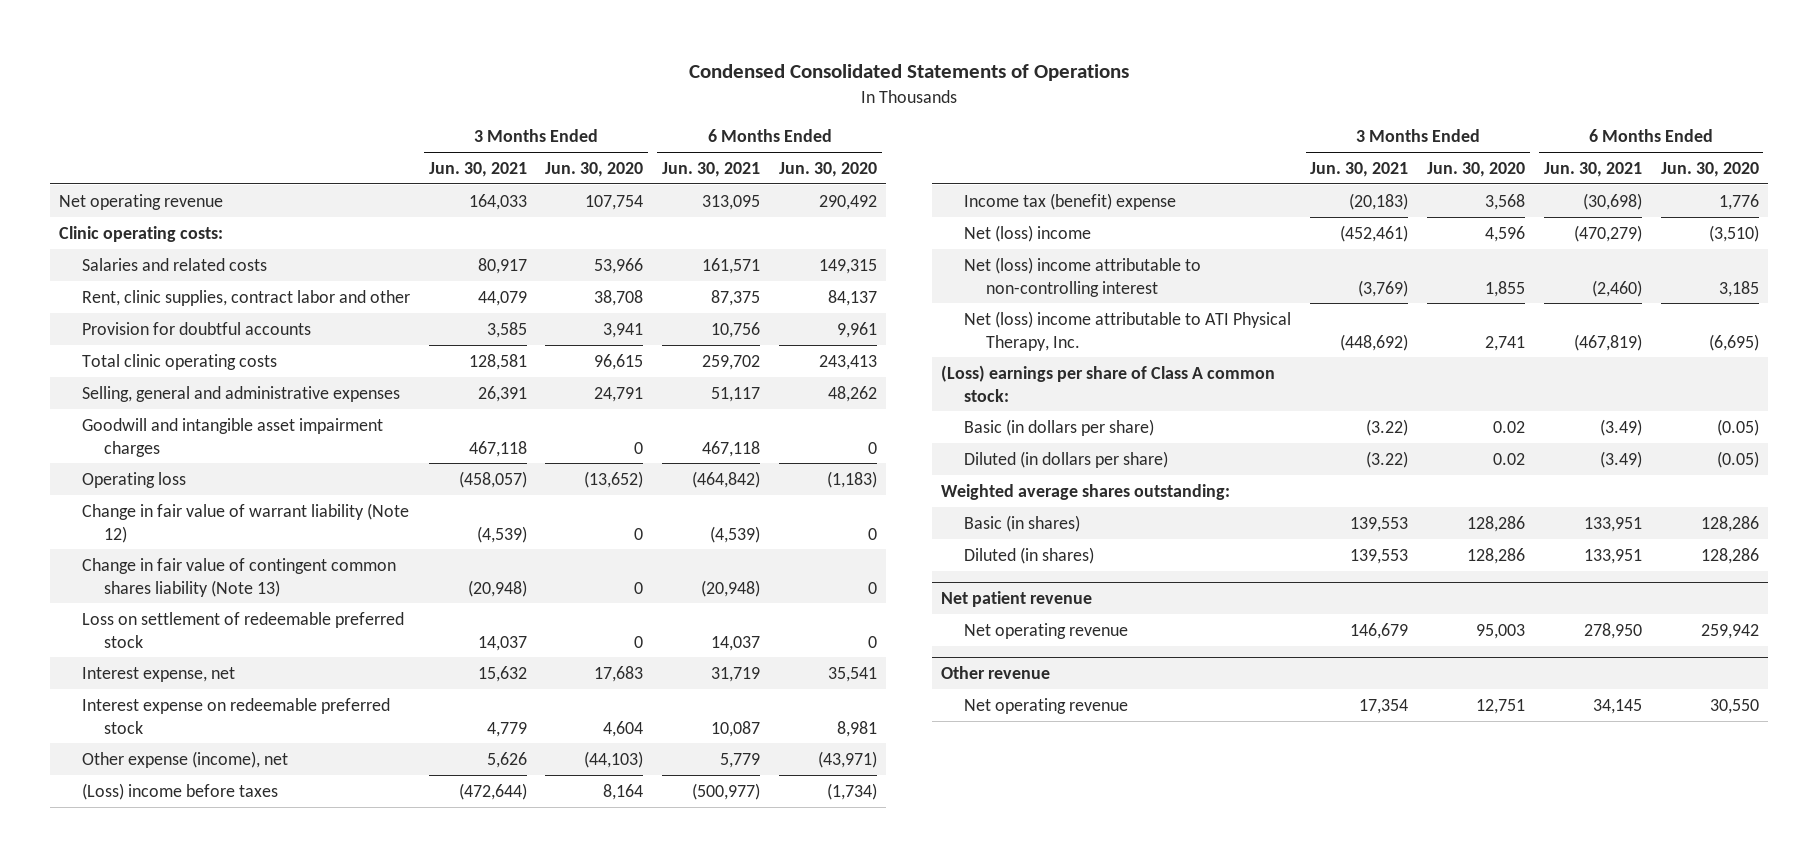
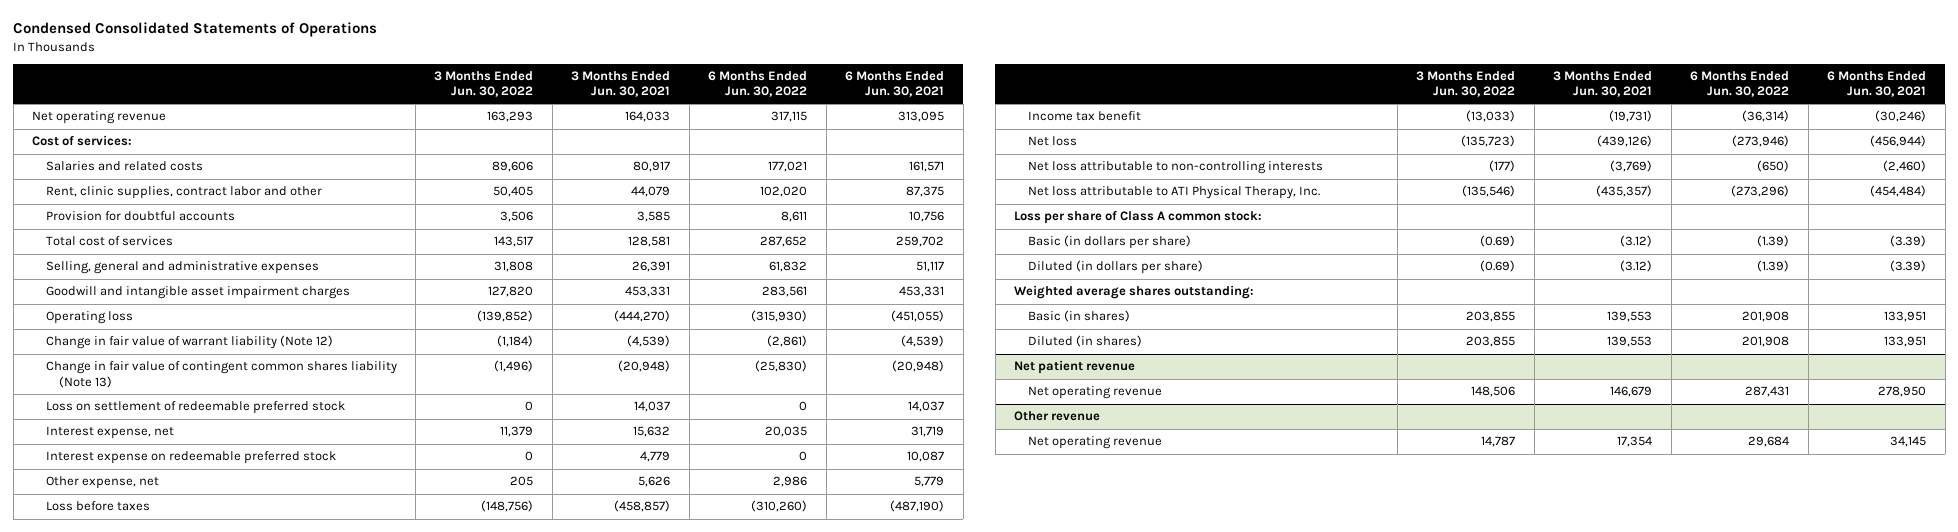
[545,162,644,178] Jun. 30, 2020 -> none
[778,162,877,178] Jun. 30, 2020 -> none
none -> [434,70,534,98] 3 Months Ended Jun. 30, 2022
none -> [708,70,808,98] 6 Months Ended Jun. 30, 2022
[59,225,224,242] Clinic operating costs: -> [32,135,133,147] Cost of services:
[81,353,277,370] Total clinic operating costs -> [45,236,173,247] Total cost of services
[468,440,527,457] 467,118 -> [625,286,671,298] 453,331
[702,440,761,457] 467,118 -> [899,286,945,298] 453,331
[458,470,527,488] (458,057) -> [614,310,671,323] (444,270)
[692,470,761,488] (464,842) -> [891,310,945,323] (451,055)
[81,750,288,768] Other expense (income), net -> [45,476,159,490] Other expense, net
[81,782,278,800] (Loss) income before taxes -> [45,501,150,512] Loss before taxes
[458,782,527,800] (472,644) -> [614,500,671,513] (458,857)
[692,782,761,800] (500,977) -> [890,500,945,513] (487,190)
[963,192,1176,210] Income tax (benefit) expense -> [1027,111,1141,122] Income tax benefit
[1349,192,1409,210] (20,183) -> [1609,110,1653,123] (19,731)
[1582,192,1642,210] (30,698) -> [1875,110,1927,123] (30,246)
[963,224,1091,242] Net (loss) income -> [1027,136,1077,147] Net loss
[1340,224,1409,242] (452,461) -> [1597,135,1653,148] (439,126)
[1573,224,1642,242] (470,279) -> [1870,135,1927,148] (456,944)
[963,256,1201,297] Net (loss) income attributable to non-controlling interest -> [1027,161,1323,175] Net loss attributable to non-controlling interests
[963,310,1291,351] Net (loss) income attributable to ATI Physical Therapy, Inc. -> [1027,186,1320,200] Net loss attributable to ATI Physical Therapy, Inc.
[1340,333,1409,351] (448,692) -> [1596,185,1653,198] (435,357)
[1573,333,1642,351] (467,819) -> [1870,185,1927,198] (454,484)
[941,364,1276,402] (Loss) earnings per share of Class A common stock: -> [1014,210,1263,225] Loss per share of Class A common stock:
[1366,418,1409,436] (3.22) -> [1620,235,1653,248] (3.12)
[1599,418,1642,436] (3.49) -> [1890,235,1927,248] (3.39)
[1366,450,1409,468] (3.22) -> [1620,260,1653,273] (3.12)
[1599,450,1642,468] (3.49) -> [1890,260,1927,273] (3.39)

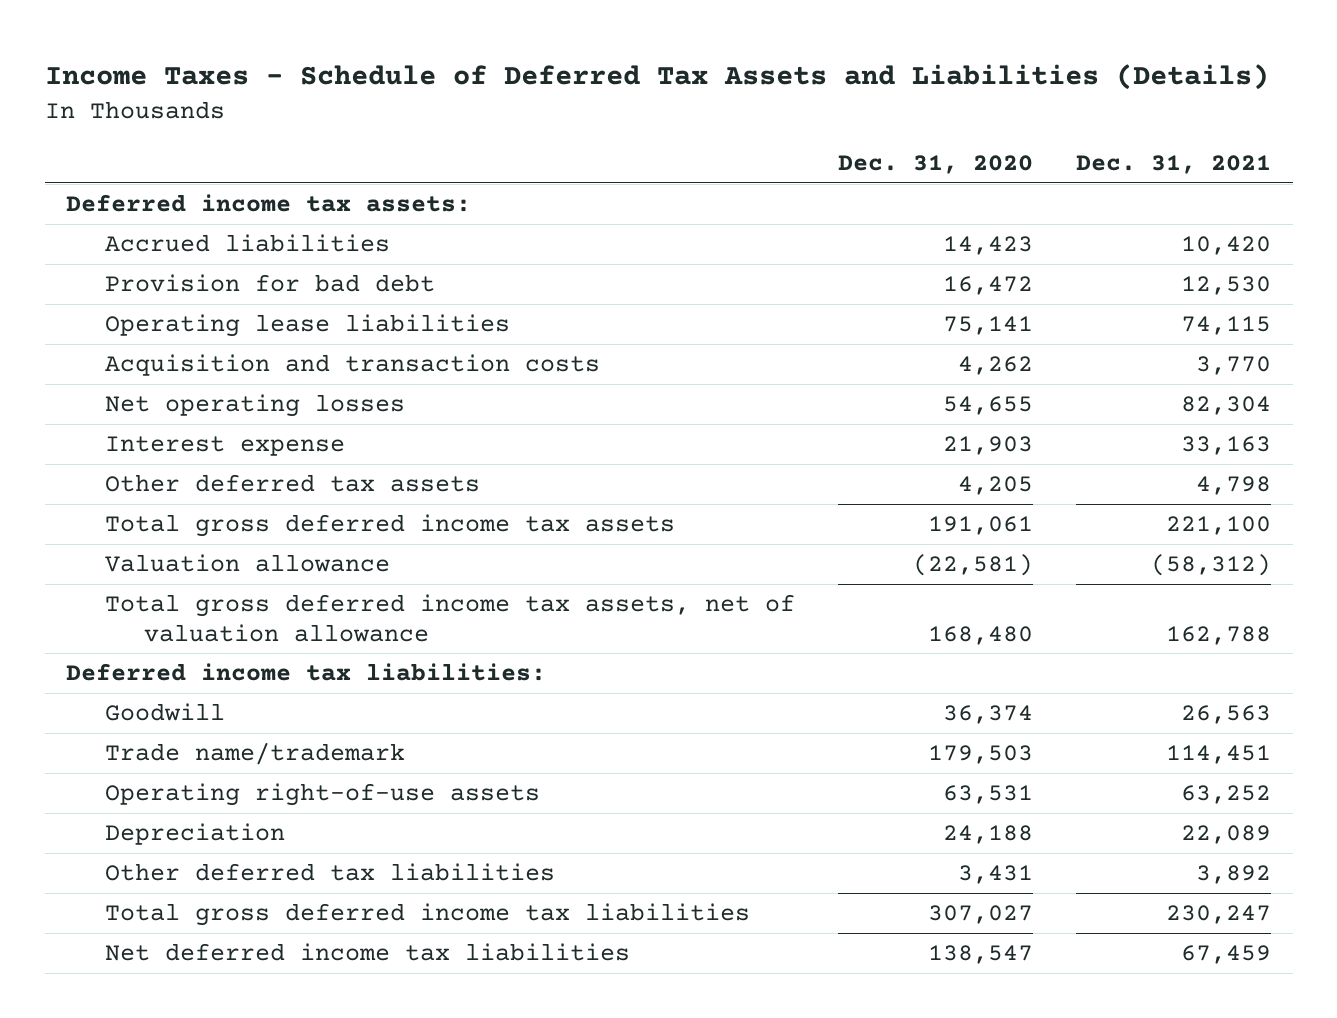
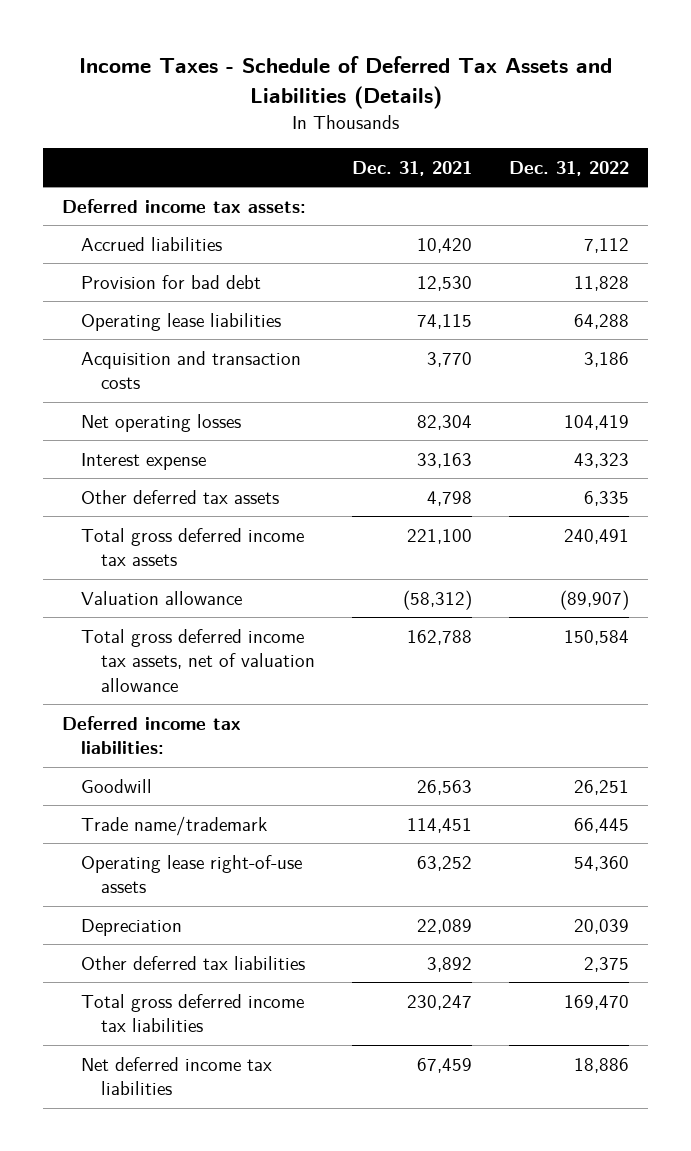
[838,155,1034,175] Dec. 31, 2020 -> none
none -> [509,160,630,176] Dec. 31, 2022
[105,783,541,807] Operating right-of-use assets -> [81,854,303,894] Operating lease right-of-use assets

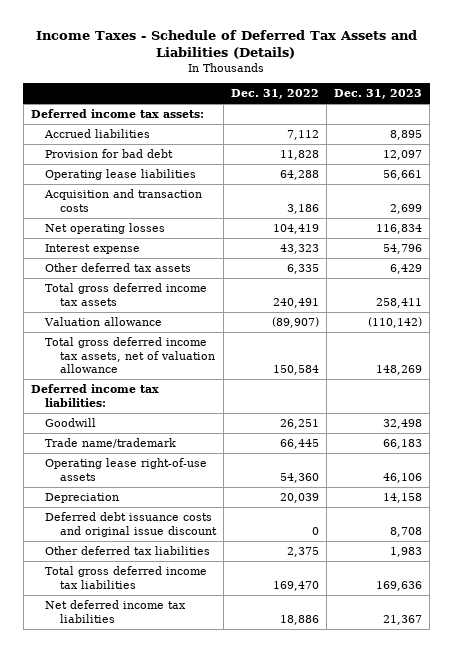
[352,160,473,176] Dec. 31, 2021 -> none
none -> [334,89,423,100] Dec. 31, 2023
none -> [45,512,218,537] Deferred debt issuance costs and original issue discount

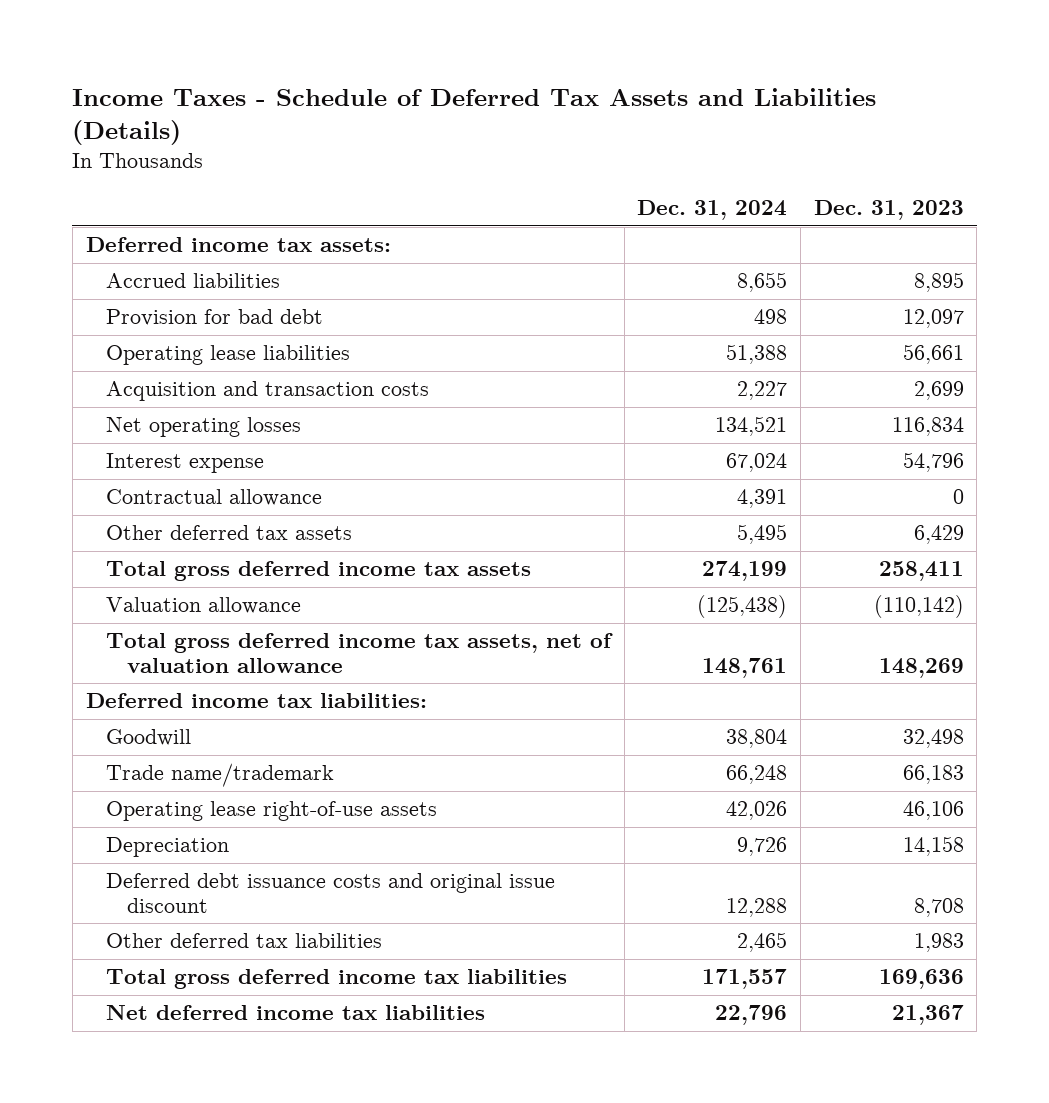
[231,89,320,100] Dec. 31, 2022 -> none
none -> [637,200,788,221] Dec. 31, 2024
none -> [106,489,323,507] Contractual allowance

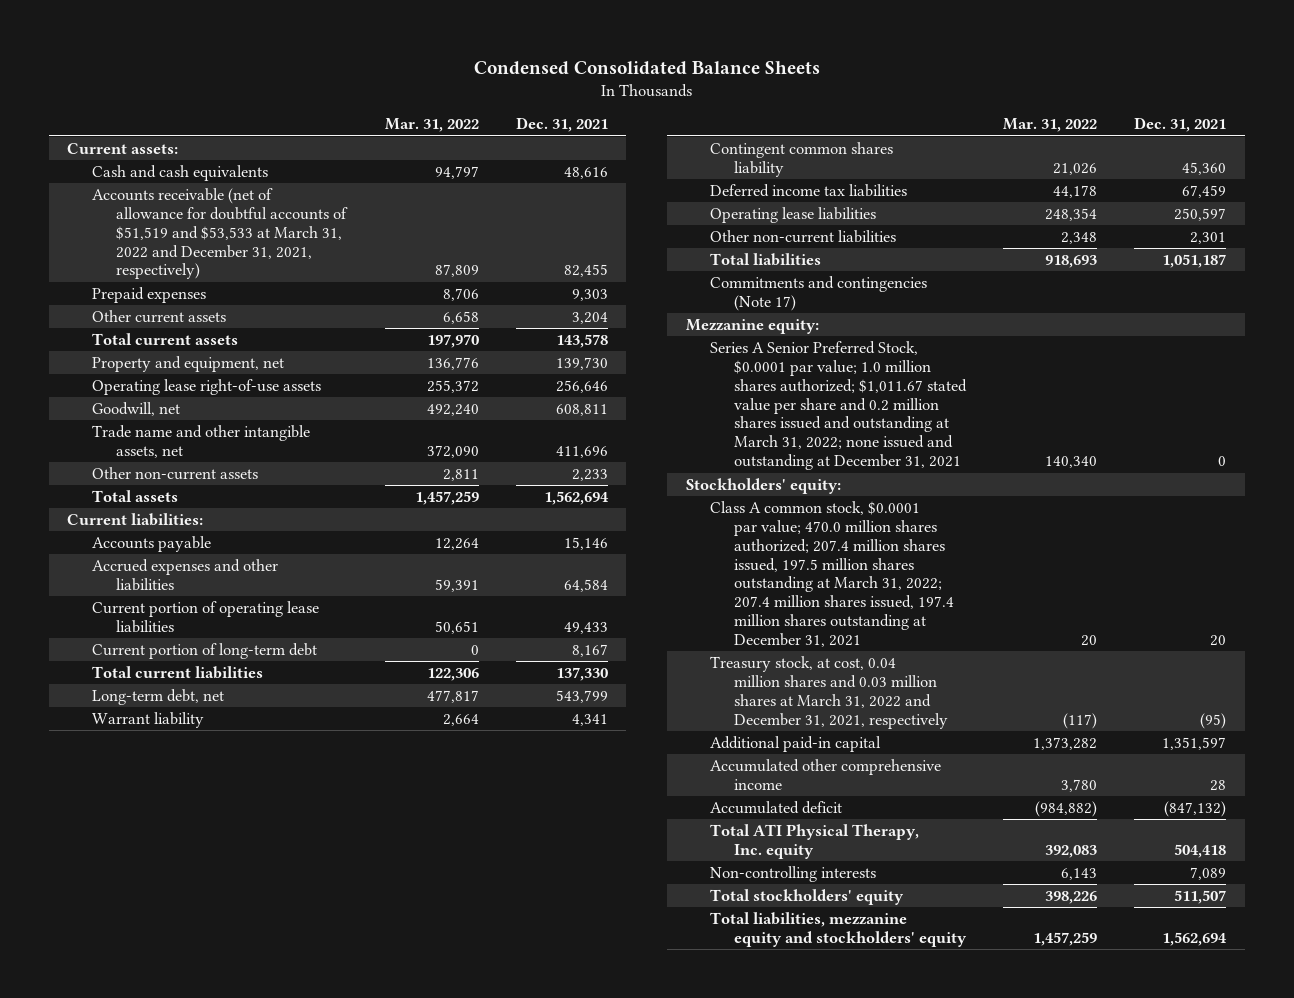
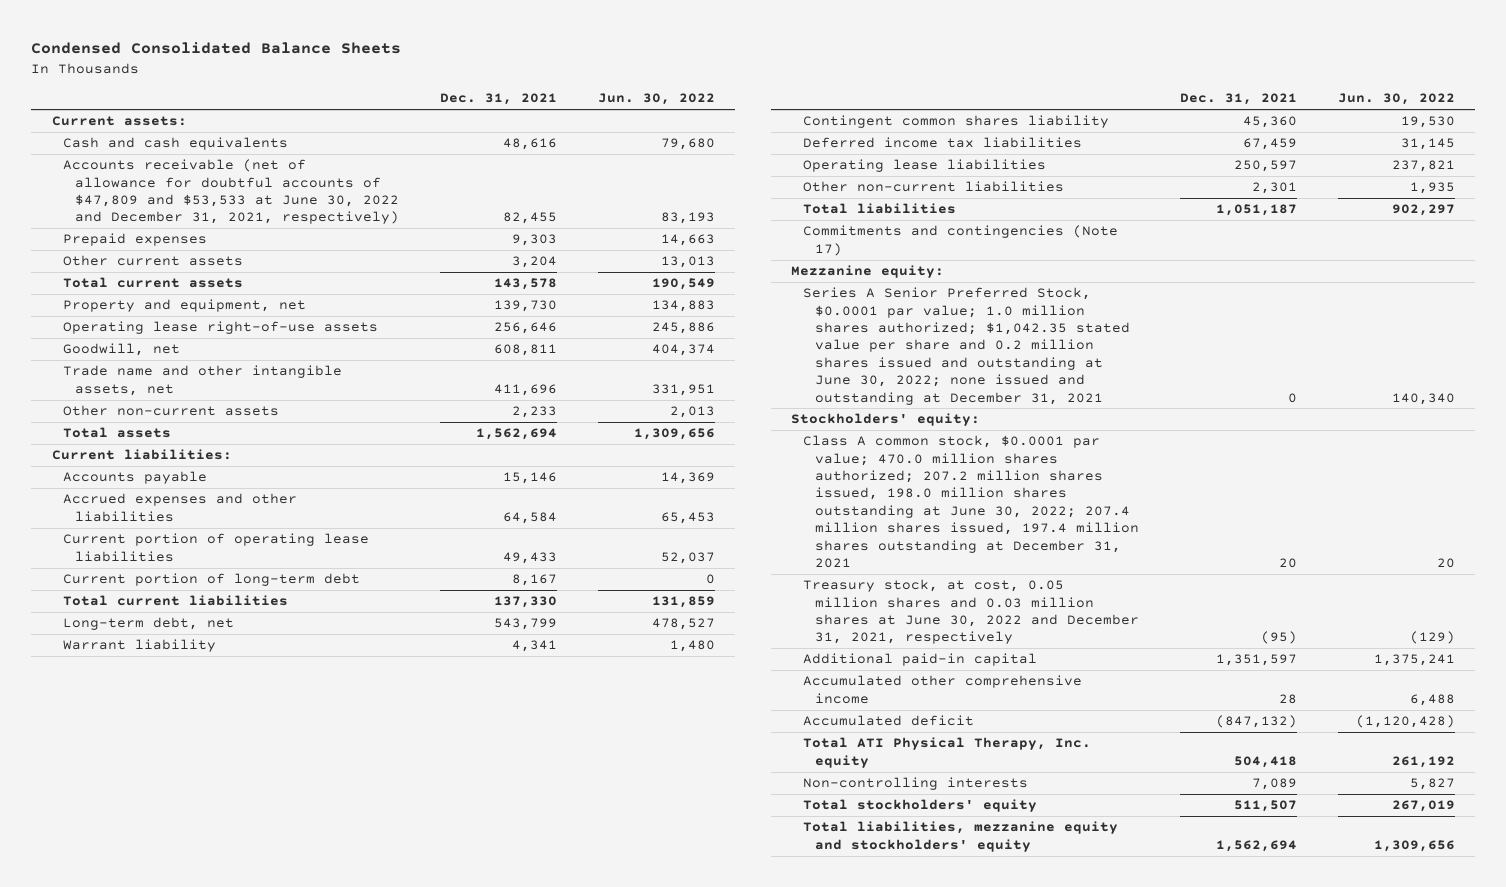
[384,118,479,133] Mar. 31, 2022 -> none
none -> [597,93,715,106] Jun. 30, 2022
[91,187,348,280] Accounts receivable (net of allowance for doubtful accounts of $51,519 and $53,533 at March 31, 2022 and December 31, 2021, respectively) -> [63,159,400,225] Accounts receivable (net of allowance for doubtful accounts of $47,809 and $53,533 at June 30, 2022 and December 31, 2021, respectively)
[710,340,968,471] Series A Senior Preferred Stock, $0.0001 par value; 1.0 million shares authorized; $1,011.67 stated value per share and 0.2 million shares issued and outstanding at March 31, 2022; none issued and outstanding at December 31, 2021 -> [803,287,1130,405] Series A Senior Preferred Stock, $0.0001 par value; 1.0 million shares authorized; $1,042.35 stated value per share and 0.2 million shares issued and outstanding at June 30, 2022; none issued and outstanding at December 31, 2021
[710,500,955,648] Class A common stock, $0.0001 par value; 470.0 million shares authorized; 207.4 million shares issued, 197.5 million shares outstanding at March 31, 2022; 207.4 million shares issued, 197.4 million shares outstanding at December 31, 2021 -> [803,435,1139,568] Class A common stock, $0.0001 par value; 470.0 million shares authorized; 207.2 million shares issued, 198.0 million shares outstanding at June 30, 2022; 207.4 million shares issued, 197.4 million shares outstanding at December 31, 2021
[710,655,949,729] Treasury stock, at cost, 0.04 million shares and 0.03 million shares at March 31, 2022 and December 31, 2021, respectively -> [803,579,1139,645] Treasury stock, at cost, 0.05 million shares and 0.03 million shares at June 30, 2022 and December 31, 2021, respectively

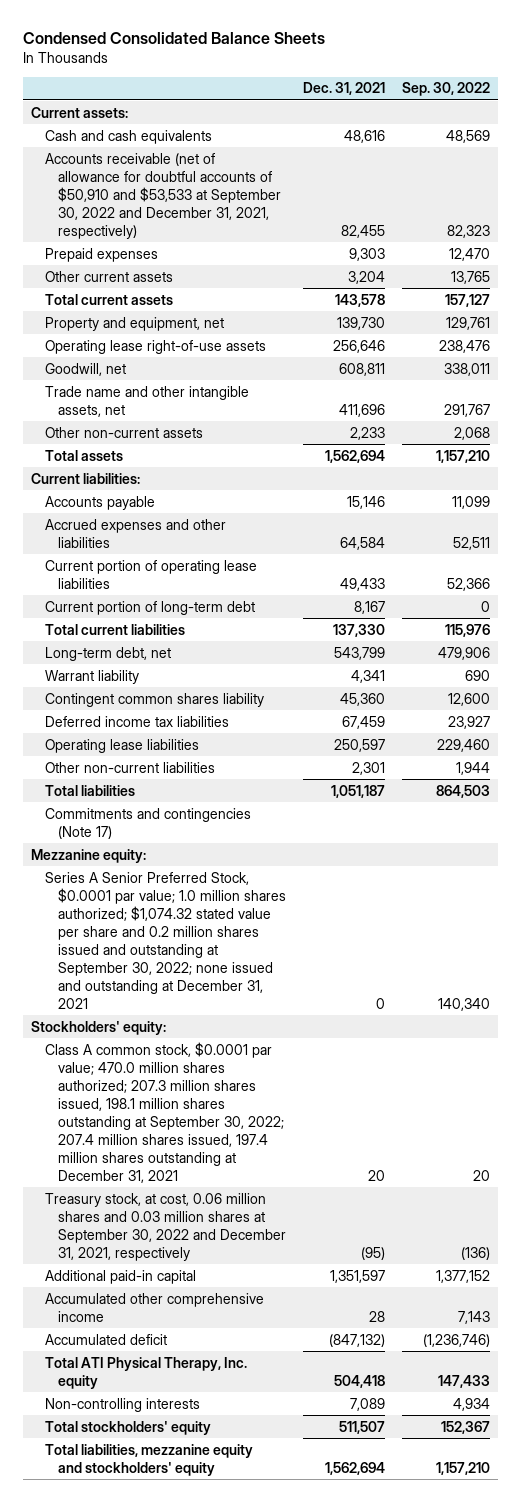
[597,93,715,106] Jun. 30, 2022 -> none
none -> [401,82,490,97] Sep. 30, 2022
[63,159,400,225] Accounts receivable (net of allowance for doubtful accounts of $47,809 and $53,533 at June 30, 2022 and December 31, 2021, respectively) -> [44,152,282,239] Accounts receivable (net of allowance for doubtful accounts of $50,910 and $53,533 at September 30, 2022 and December 31, 2021, respectively)
[803,287,1130,405] Series A Senior Preferred Stock, $0.0001 par value; 1.0 million shares authorized; $1,042.35 stated value per share and 0.2 million shares issued and outstanding at June 30, 2022; none issued and outstanding at December 31, 2021 -> [44,871,287,1009] Series A Senior Preferred Stock, $0.0001 par value; 1.0 million shares authorized; $1,074.32 stated value per share and 0.2 million shares issued and outstanding at September 30, 2022; none issued and outstanding at December 31, 2021
[803,435,1139,568] Class A common stock, $0.0001 par value; 470.0 million shares authorized; 207.2 million shares issued, 198.0 million shares outstanding at June 30, 2022; 207.4 million shares issued, 197.4 million shares outstanding at December 31, 2021 -> [44,1041,285,1183] Class A common stock, $0.0001 par value; 470.0 million shares authorized; 207.3 million shares issued, 198.1 million shares outstanding at September 30, 2022; 207.4 million shares issued, 197.4 million shares outstanding at December 31, 2021
[803,579,1139,645] Treasury stock, at cost, 0.05 million shares and 0.03 million shares at June 30, 2022 and December 31, 2021, respectively -> [44,1192,287,1261] Treasury stock, at cost, 0.06 million shares and 0.03 million shares at September 30, 2022 and December 31, 2021, respectively

